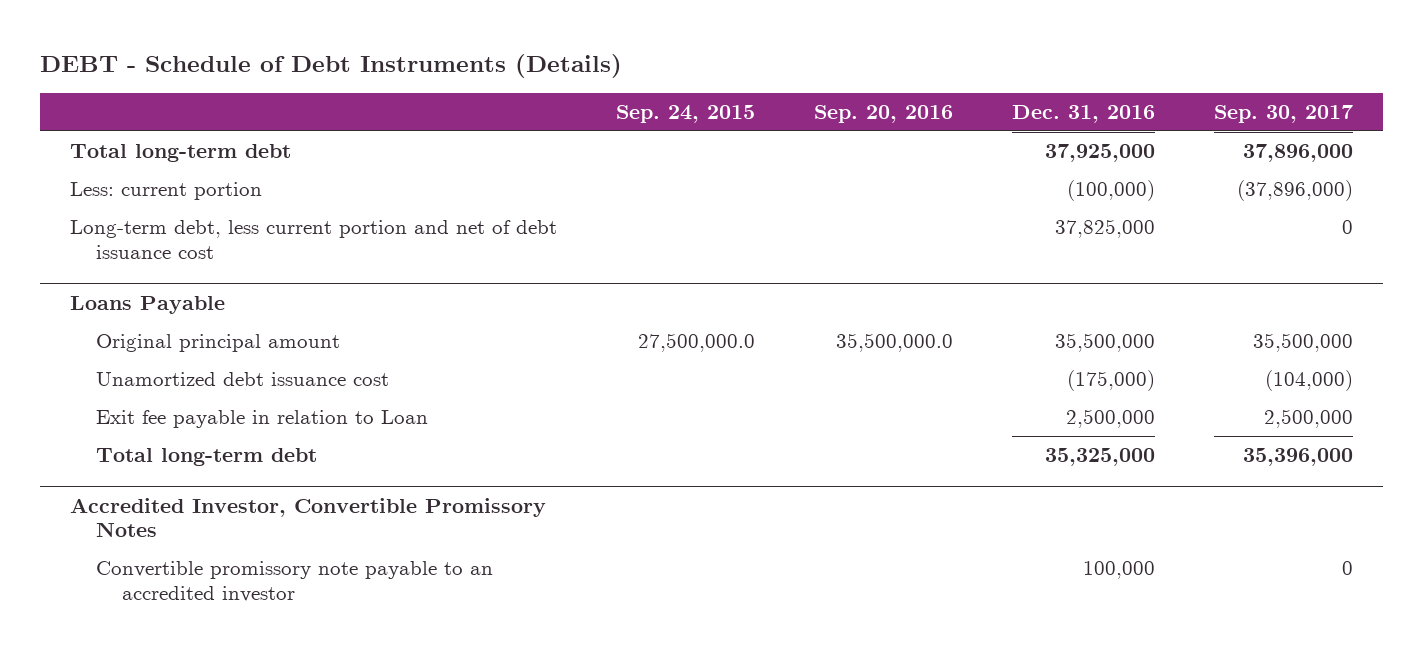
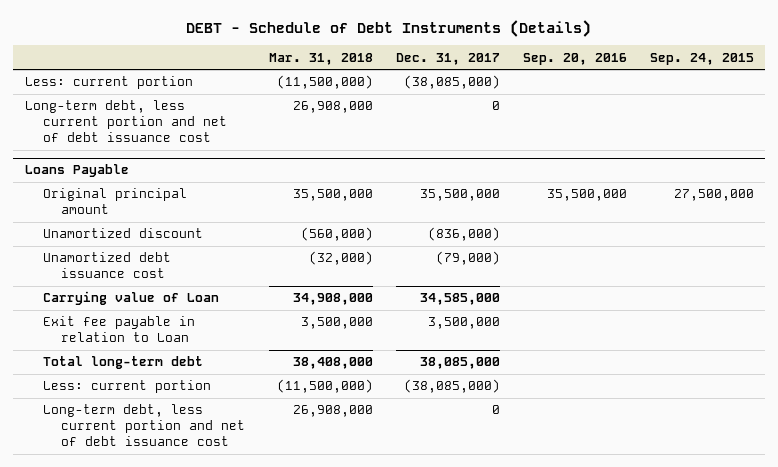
[1011,104,1155,123] Dec. 31, 2016 -> none
[1214,104,1354,123] Sep. 30, 2017 -> none
none -> [268,52,373,65] Mar. 31, 2018
none -> [395,52,500,65] Dec. 31, 2017
[69,144,291,163] Total long-term debt -> none
[637,333,755,353] 27,500,000.0 -> [673,189,754,202] 27,500,000
[835,333,953,353] 35,500,000.0 -> [546,189,627,202] 35,500,000
none -> [43,228,204,239] Unamortized discount
none -> [43,291,220,306] Carrying value of Loan
[69,497,546,538] Accredited Investor, Convertible Promissory Notes -> none
[95,561,493,602] Convertible promissory note payable to an accredited investor -> none
none -> [43,380,212,394] Less: current portion
none -> [43,404,246,447] Long-term debt, less current portion and net of debt issuance cost

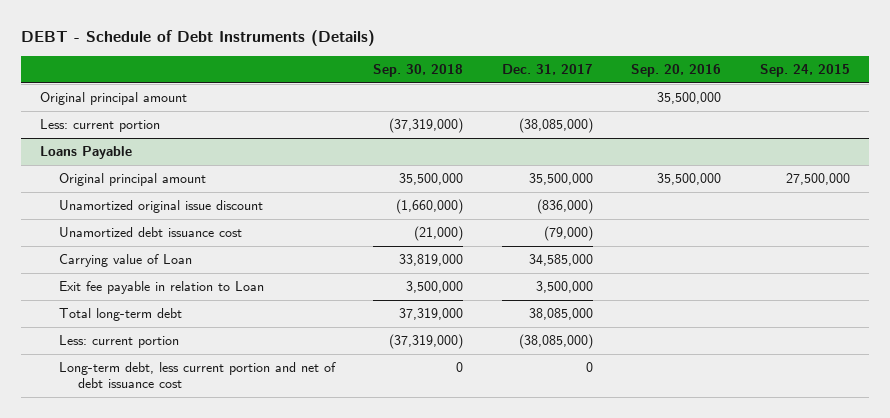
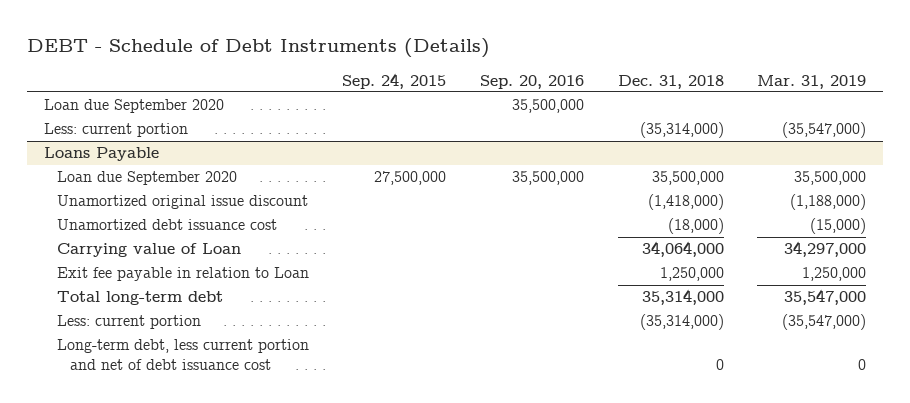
[373,64,464,78] Sep. 30, 2018 -> none
[501,64,593,76] Dec. 31, 2017 -> none
none -> [617,74,724,89] Dec. 31, 2018
none -> [757,74,867,89] Mar. 31, 2019
[40,92,188,106] Original principal amount -> [43,99,224,114] Loan due September 2020
[59,173,207,187] Original principal amount -> [56,171,237,186] Loan due September 2020

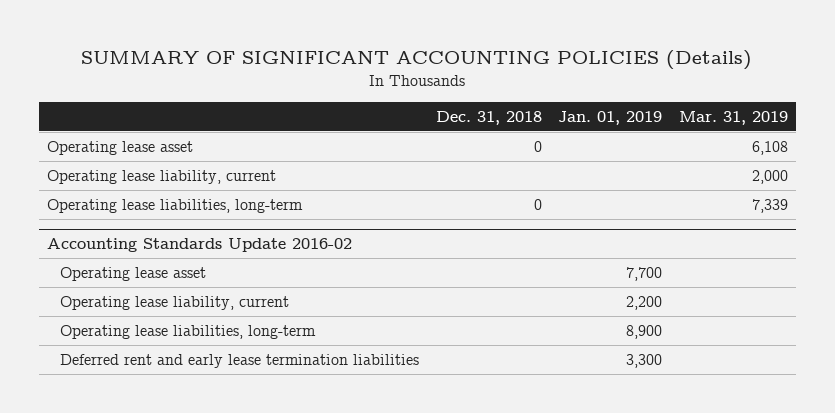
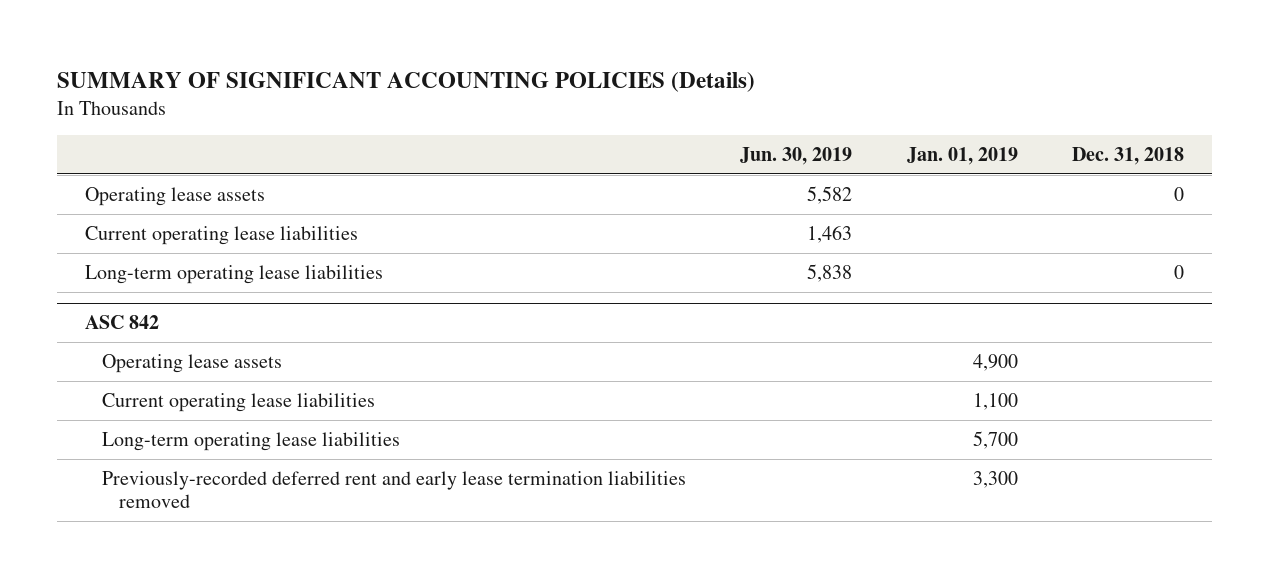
[678,110,788,125] Mar. 31, 2019 -> none
none -> [740,147,853,166] Jun. 30, 2019
[47,141,194,156] Operating lease asset -> [84,186,265,206] Operating lease assets
[47,170,277,185] Operating lease liability, current -> [84,225,358,245] Current operating lease liabilities
[47,199,304,214] Operating lease liabilities, long-term -> [84,264,383,284] Long-term operating lease liabilities
[47,238,353,253] Accounting Standards Update 2016-02 -> [84,315,159,330] ASC 842
[60,267,207,282] Operating lease asset -> [101,353,282,373] Operating lease assets
[626,267,663,282] 7,700 -> [972,353,1018,371] 4,900
[60,296,290,311] Operating lease liability, current -> [101,392,375,412] Current operating lease liabilities
[626,296,663,311] 2,200 -> [972,392,1018,410] 1,100
[60,325,317,340] Operating lease liabilities, long-term -> [101,431,400,451] Long-term operating lease liabilities
[626,325,663,340] 8,900 -> [972,430,1018,449] 5,700
[60,354,420,369] Deferred rent and early lease termination liabilities -> [101,470,686,508] Previously-recorded deferred rent and early lease termination liabilities removed

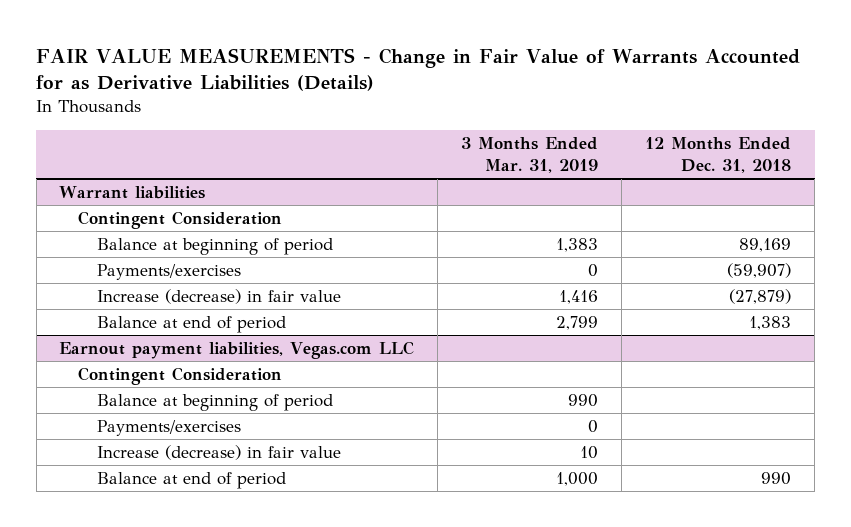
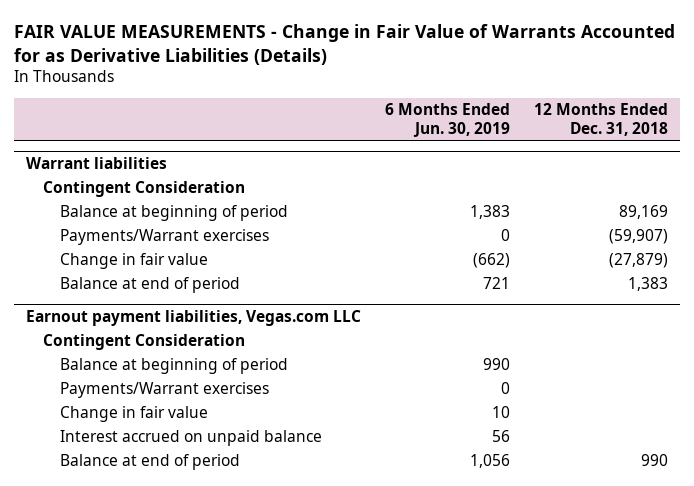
[461,136,599,173] 3 Months Ended Mar. 31, 2019 -> none
none -> [384,103,510,138] 6 Months Ended Jun. 30, 2019
[97,264,242,281] Payments/exercises -> [59,228,269,245] Payments/Warrant exercises
[97,289,342,305] Increase (decrease) in fair value -> [59,252,208,269] Change in fair value
[97,420,242,437] Payments/exercises -> [59,381,269,398] Payments/Warrant exercises
[97,445,342,461] Increase (decrease) in fair value -> [59,405,208,422] Change in fair value
none -> [59,429,322,446] Interest accrued on unpaid balance

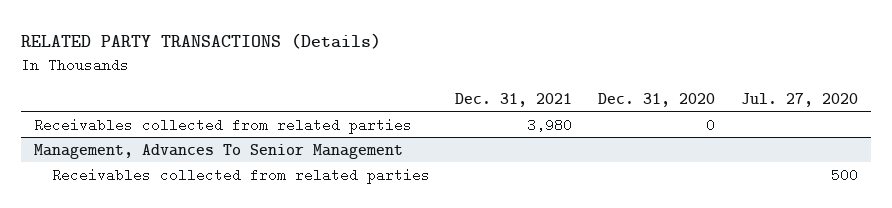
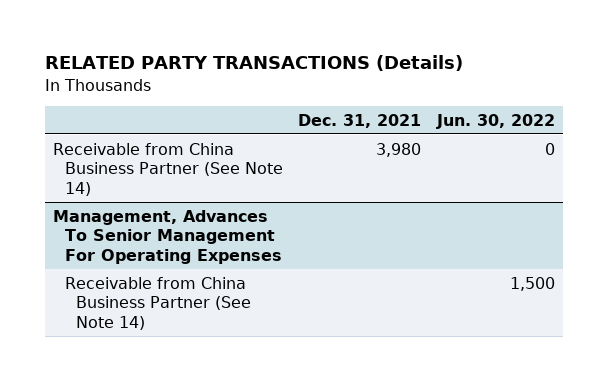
[598,93,716,108] Dec. 31, 2020 -> none
[740,93,858,108] Jul. 27, 2020 -> none
none -> [436,113,556,129] Jun. 30, 2022
[34,117,413,134] Receivables collected from related parties -> [52,142,283,197] Receivable from China Business Partner (See Note 14)
[34,143,404,159] Management, Advances To Senior Management -> [52,209,282,265] Management, Advances To Senior Management For Operating Expenses
[51,167,430,184] Receivables collected from related parties -> [64,276,252,331] Receivable from China Business Partner (See Note 14)

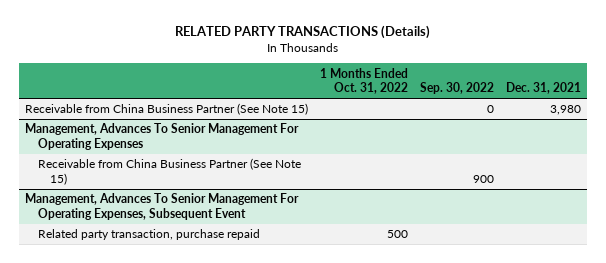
[436,113,556,129] Jun. 30, 2022 -> none
none -> [319,67,408,95] 1 Months Ended Oct. 31, 2022
none -> [420,82,495,95] Sep. 30, 2022
[52,142,283,197] Receivable from China Business Partner (See Note 14) -> [24,103,308,116] Receivable from China Business Partner (See Note 15)
[64,276,252,331] Receivable from China Business Partner (See Note 14) -> [37,158,301,185] Receivable from China Business Partner (See Note 15)
none -> [24,193,299,220] Management, Advances To Senior Management For Operating Expenses, Subsequent Event
none -> [37,229,260,241] Related party transaction, purchase repaid

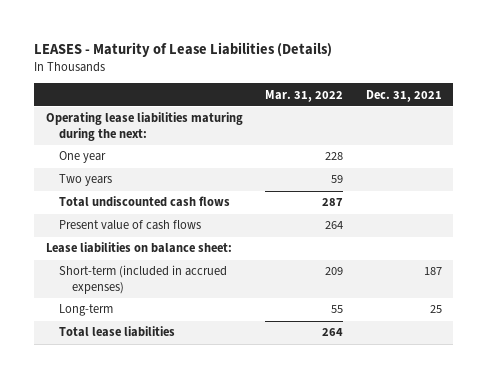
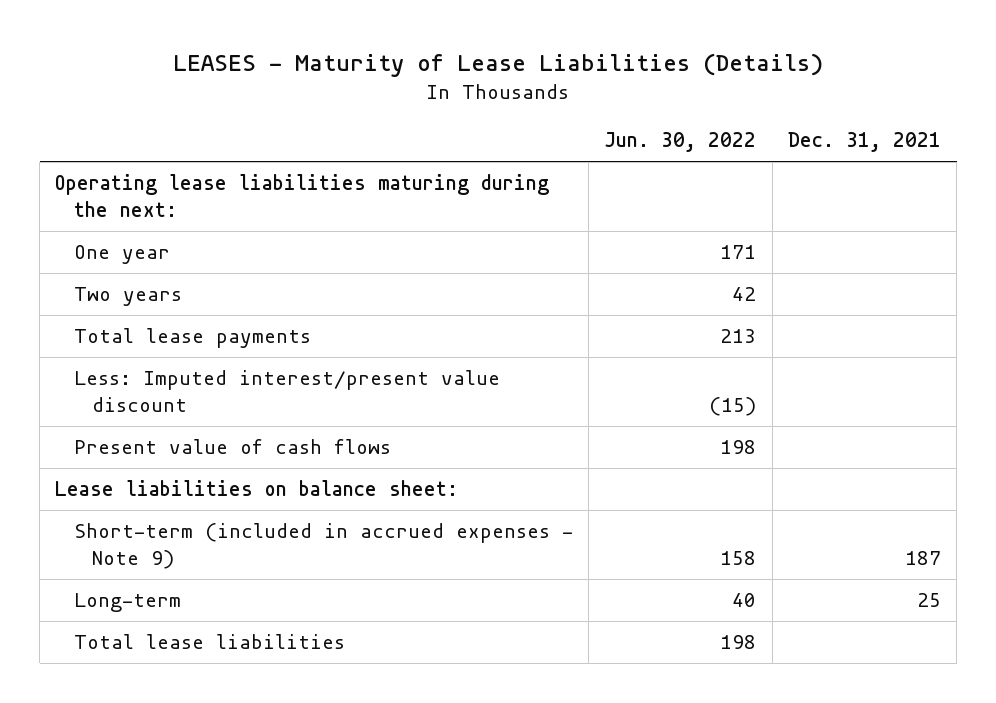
[265,89,344,102] Mar. 31, 2022 -> none
none -> [604,132,757,153] Jun. 30, 2022
[58,196,230,208] Total undiscounted cash flows -> [73,328,311,349] Total lease payments
none -> [73,370,500,412] Less: Imputed interest/present value discount
[58,265,227,294] Short-term (included in accrued expenses) -> [73,523,573,569] Short-term (included in accrued expenses - Note 9)

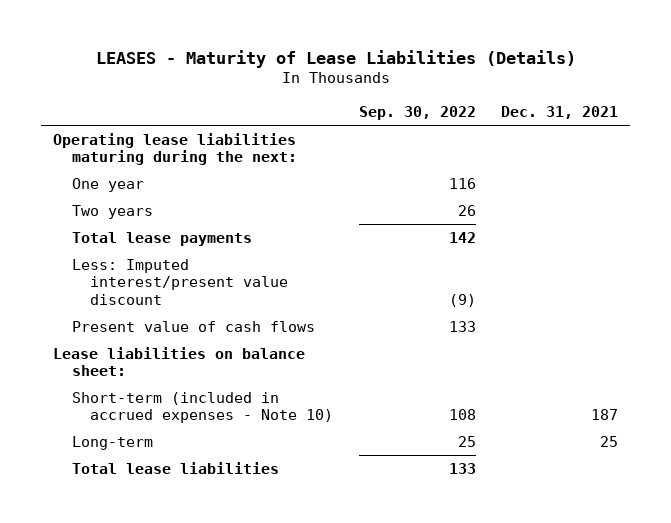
[604,132,757,153] Jun. 30, 2022 -> none
none -> [358,106,476,121] Sep. 30, 2022
[73,523,573,569] Short-term (included in accrued expenses - Note 9) -> [71,391,334,424] Short-term (included in accrued expenses - Note 10)

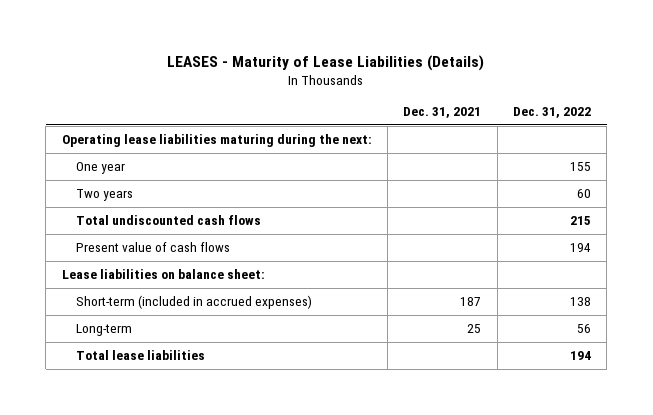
[358,106,476,121] Sep. 30, 2022 -> none
none -> [512,107,591,119] Dec. 31, 2022
[71,258,289,305] Less: Imputed interest/present value discount -> none
[71,231,252,246] Total lease payments -> [75,215,261,226] Total undiscounted cash flows
[71,391,334,424] Short-term (included in accrued expenses - Note 10) -> [75,295,312,310] Short-term (included in accrued expenses)

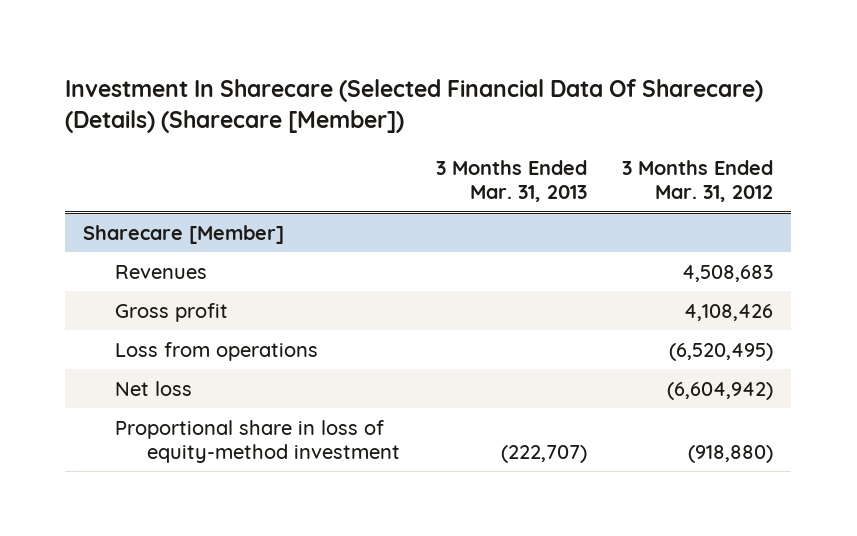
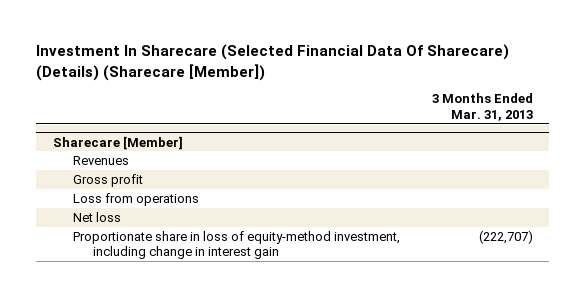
[622,159,774,203] 3 Months Ended Mar. 31, 2012 -> none
[115,419,401,464] Proportional share in loss of equity-method investment -> [72,230,400,260] Proportionate share in loss of equity-method investment, including change in interest gain

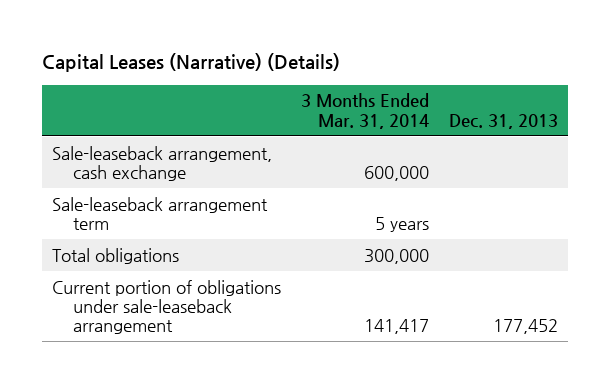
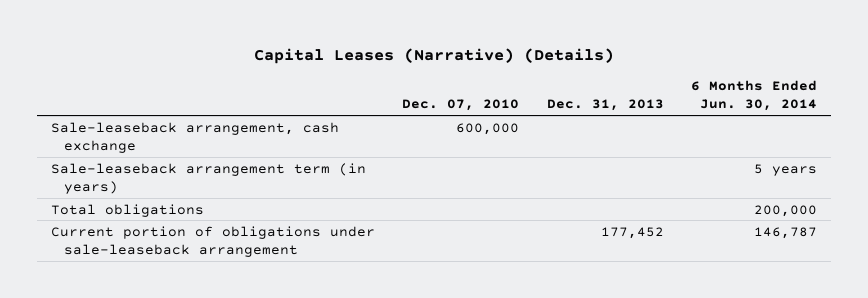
[300,93,429,129] 3 Months Ended Mar. 31, 2014 -> none
none -> [402,99,520,112] Dec. 07, 2010
none -> [691,79,818,112] 6 Months Ended Jun. 30, 2014
[52,196,269,230] Sale-leaseback arrangement term -> [50,162,366,194] Sale-leaseback arrangement term (in years)

